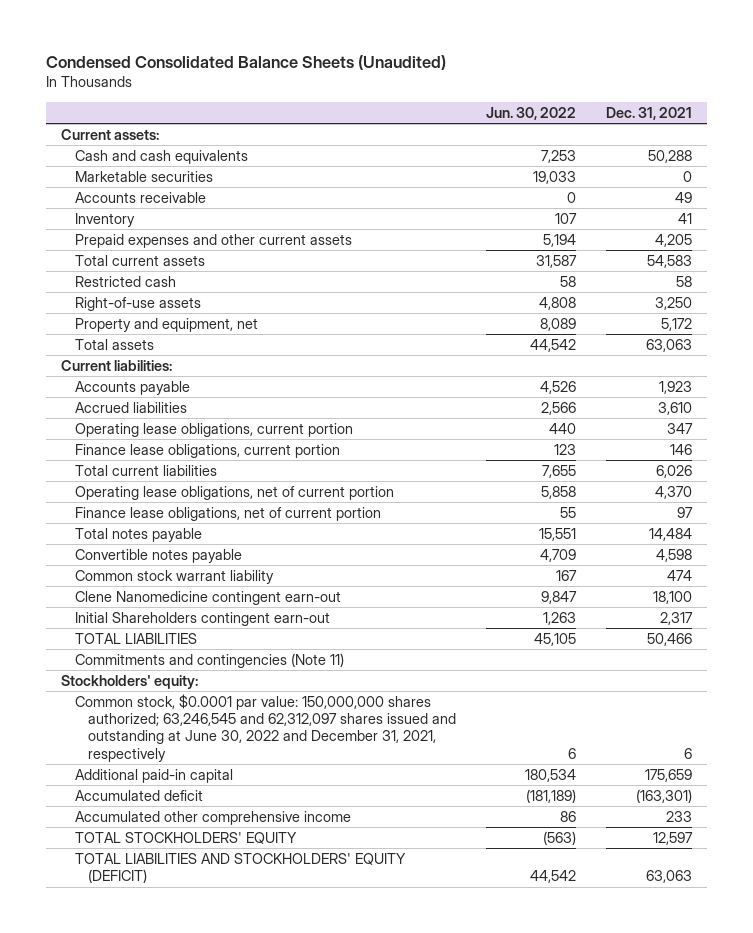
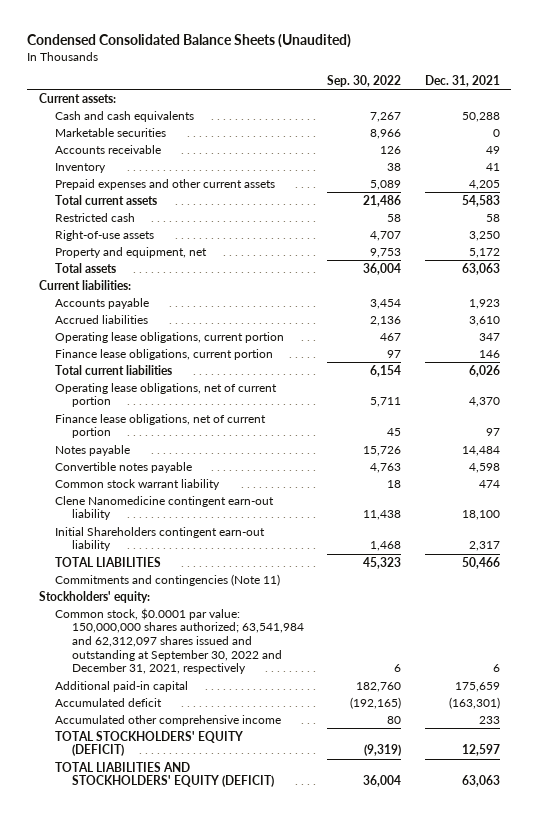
[486,106,577,120] Jun. 30, 2022 -> none
none -> [327,74,402,87] Sep. 30, 2022
[74,527,202,542] Total notes payable -> [55,444,131,456] Notes payable
[74,590,341,605] Clene Nanomedicine contingent earn-out -> [55,495,275,521] Clene Nanomedicine contingent earn-out liability
[74,611,330,626] Initial Shareholders contingent earn-out -> [55,526,266,552] Initial Shareholders contingent earn-out liability
[74,693,457,762] Common stock, $0.0001 par value: 150,000,000 shares authorized; 63,246,545 and 62,312,097 shares issued and outstanding at June 30, 2022 and December 31, 2021, respectively -> [55,607,305,675] Common stock, $0.0001 par value: 150,000,000 shares authorized; 63,541,984 and 62,312,097 shares issued and outstanding at September 30, 2022 and December 31, 2021, respectively
[74,831,297,844] TOTAL STOCKHOLDERS' EQUITY -> [55,730,244,757] TOTAL STOCKHOLDERS' EQUITY (DEFICIT)

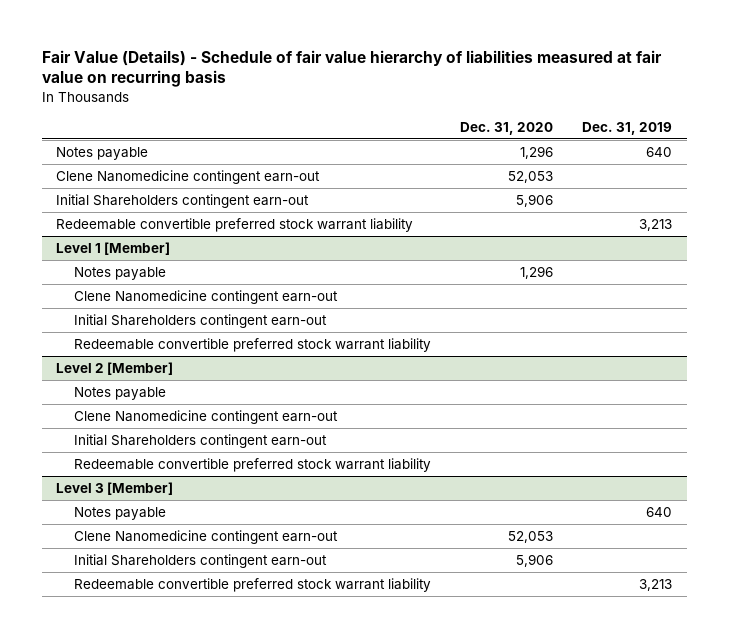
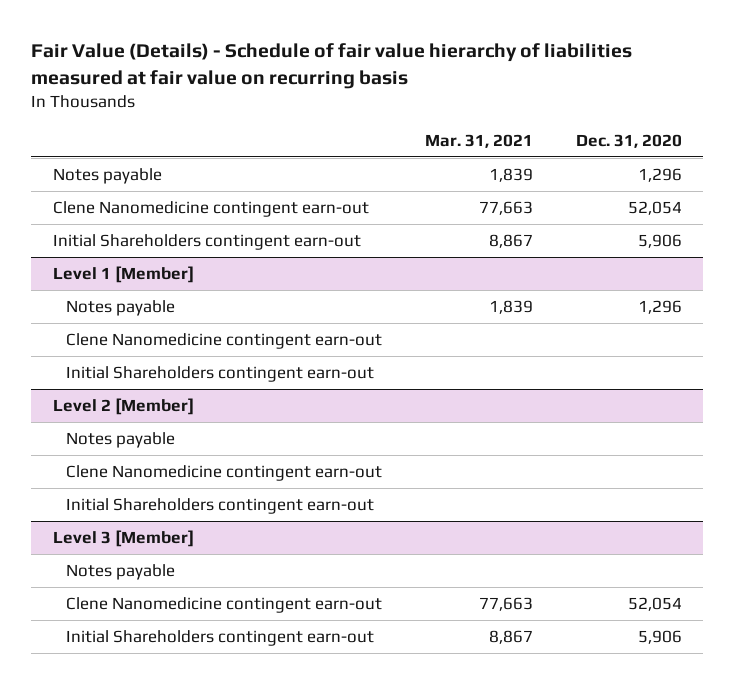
[582,121,673,135] Dec. 31, 2019 -> none
none -> [424,133,533,148] Mar. 31, 2021
[508,170,554,183] 52,053 -> [627,201,682,216] 52,054
[56,217,414,232] Redeemable convertible preferred stock warrant liability -> none
[73,337,431,352] Redeemable convertible preferred stock warrant liability -> none
[73,457,431,472] Redeemable convertible preferred stock warrant liability -> none
[508,530,554,543] 52,053 -> [627,597,682,612] 52,054
[73,577,431,592] Redeemable convertible preferred stock warrant liability -> none

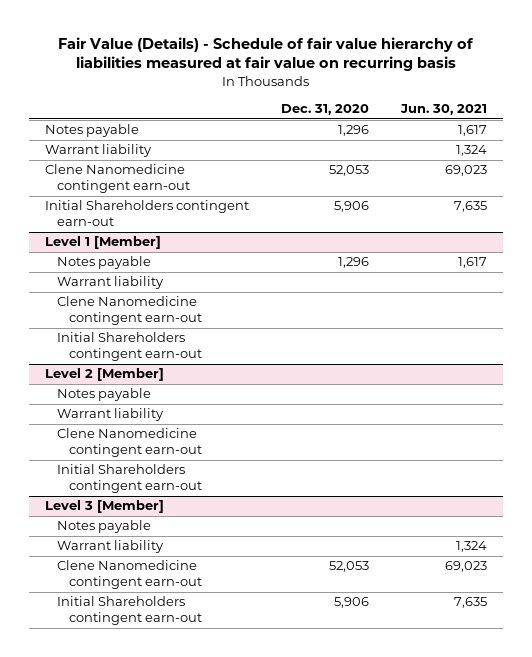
[424,133,533,148] Mar. 31, 2021 -> none
none -> [400,104,488,116] Jun. 30, 2021
none -> [44,144,152,158] Warrant liability
[627,201,682,216] 52,054 -> [328,165,369,177] 52,053
none -> [56,276,164,290] Warrant liability
none -> [56,408,164,422] Warrant liability
none -> [56,540,164,554] Warrant liability
[627,597,682,612] 52,054 -> [328,561,369,573] 52,053

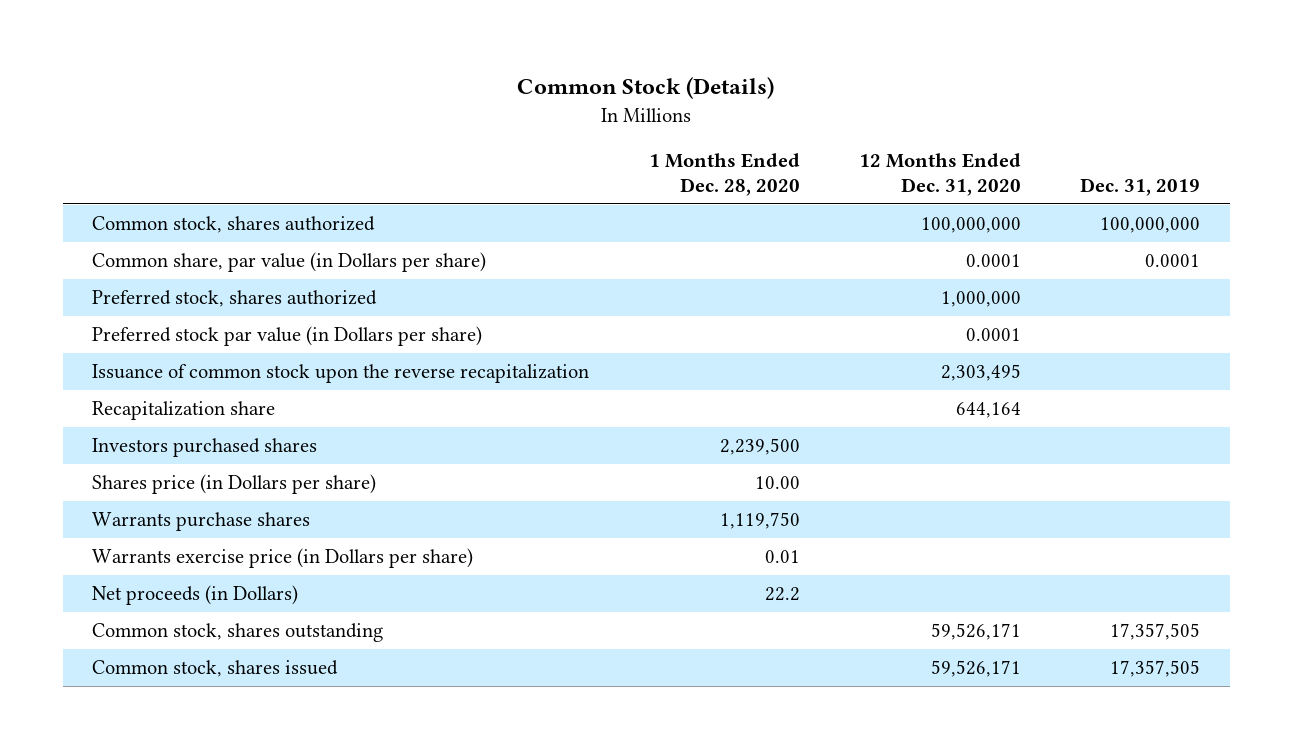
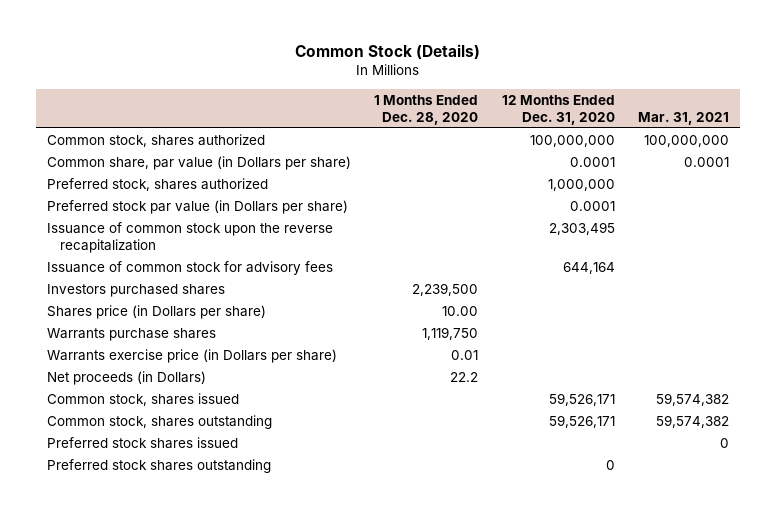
[1080,177,1201,196] Dec. 31, 2019 -> none
none -> [637,111,729,125] Mar. 31, 2021
[92,400,276,420] Recapitalization share -> [47,260,334,275] Issuance of common stock for advisory fees
[92,622,384,642] Common stock, shares outstanding -> [47,414,273,429] Common stock, shares outstanding
none -> [47,436,239,449] Preferred stock shares issued
none -> [47,458,272,473] Preferred stock shares outstanding

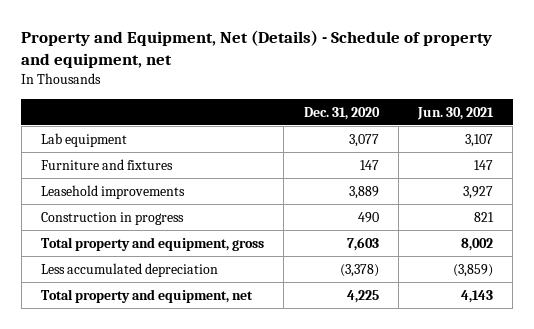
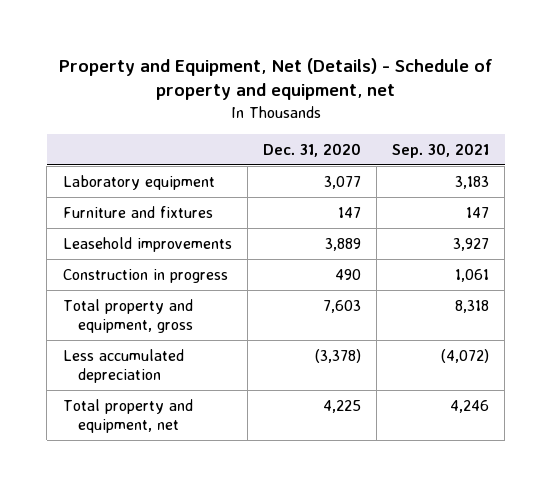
[417,106,495,120] Jun. 30, 2021 -> none
none -> [392,142,490,158] Sep. 30, 2021
[40,132,127,147] Lab equipment -> [62,174,215,190] Laboratory equipment

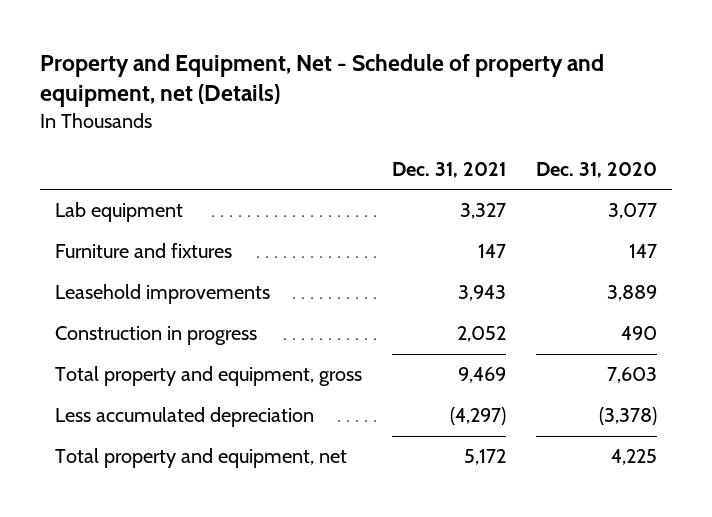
[58,57,493,101] Property and Equipment, Net (Details) - Schedule of property and equipment, net -> [39,53,604,108] Property and Equipment, Net - Schedule of property and equipment, net (Details)
[392,142,490,158] Sep. 30, 2021 -> none
none -> [391,161,506,178] Dec. 31, 2021
[62,174,215,190] Laboratory equipment -> [54,202,183,223] Lab equipment

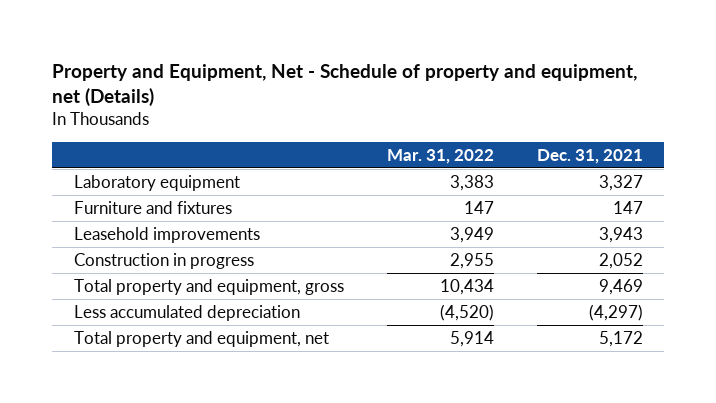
[536,161,658,178] Dec. 31, 2020 -> none
none -> [386,148,494,164] Mar. 31, 2022
[54,202,183,223] Lab equipment -> [73,174,240,191] Laboratory equipment

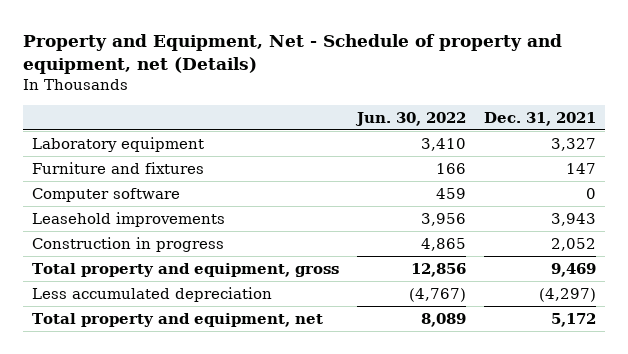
[386,148,494,164] Mar. 31, 2022 -> none
none -> [355,111,467,126] Jun. 30, 2022
none -> [32,187,181,202] Computer software

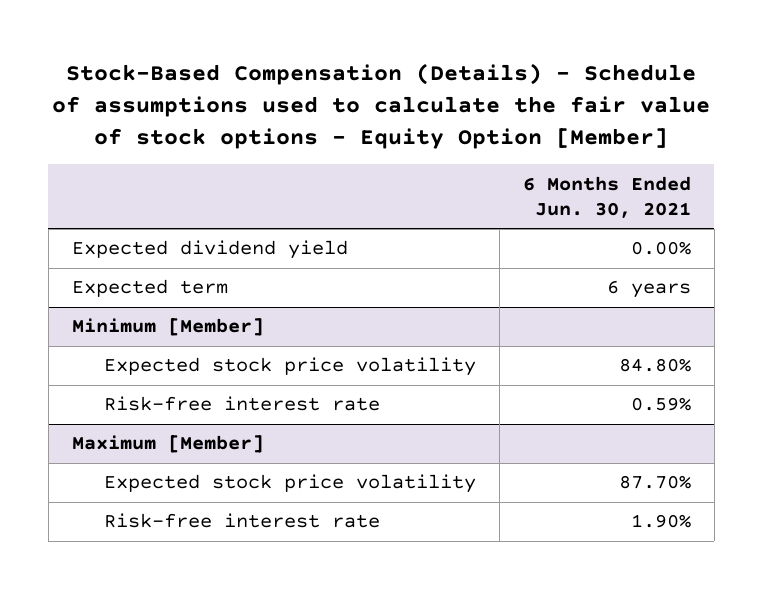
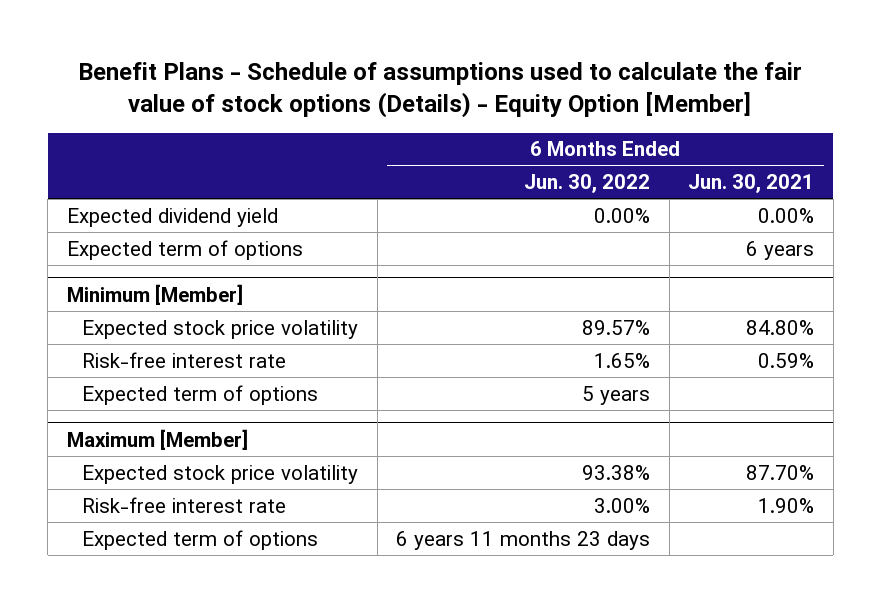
[52,63,711,149] Stock-Based Compensation (Details) - Schedule of assumptions used to calculate the fair value of stock options - Equity Option [Member] -> [78,61,803,118] Benefit Plans - Schedule of assumptions used to calculate the fair value of stock options (Details) - Equity Option [Member]
none -> [524,174,651,194] Jun. 30, 2022
[71,279,228,298] Expected term -> [66,239,303,260] Expected term of options
none -> [82,384,319,405] Expected term of options
none -> [82,529,319,550] Expected term of options

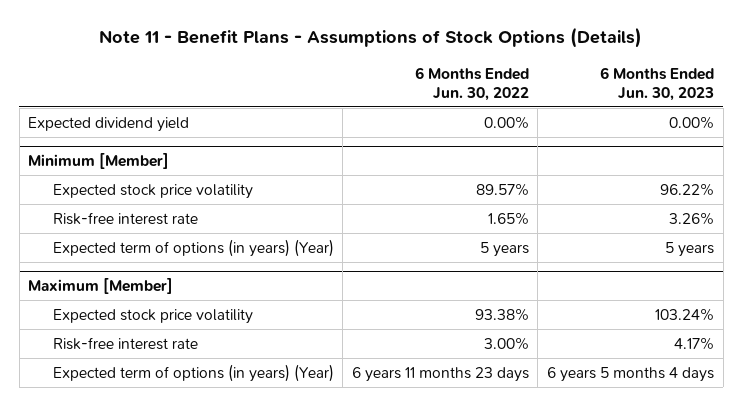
[78,61,803,118] Benefit Plans - Schedule of assumptions used to calculate the fair value of stock options (Details) - Equity Option [Member] -> [99,27,643,49] Note 11 - Benefit Plans - Assumptions of Stock Options (Details)
[688,174,815,194] Jun. 30, 2021 -> none
none -> [600,66,715,101] 6 Months Ended Jun. 30, 2023
[66,239,303,260] Expected term of options -> none
[82,384,319,405] Expected term of options -> [52,238,334,257] Expected term of options (in years) (Year)
[82,529,319,550] Expected term of options -> [52,363,334,382] Expected term of options (in years) (Year)

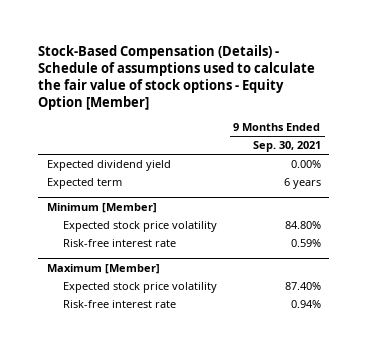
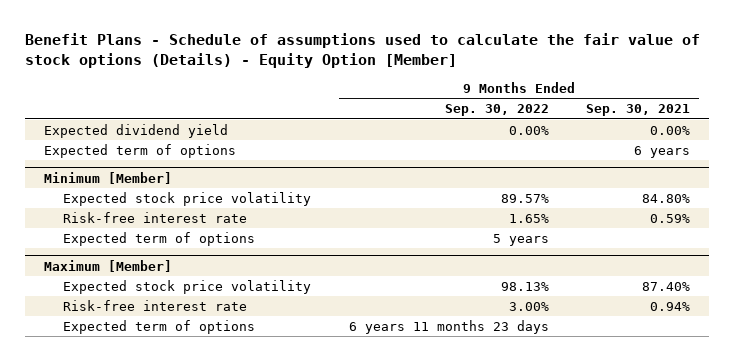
[38,44,316,111] Stock-Based Compensation (Details) - Schedule of assumptions used to calculate the fair value of stock options - Equity Option [Member] -> [25,33,701,69] Benefit Plans - Schedule of assumptions used to calculate the fair value of stock options (Details) - Equity Option [Member]
none -> [444,104,549,117] Sep. 30, 2022
[46,178,122,190] Expected term -> [44,143,237,158] Expected term of options
none -> [63,231,256,246] Expected term of options
none -> [63,319,256,334] Expected term of options

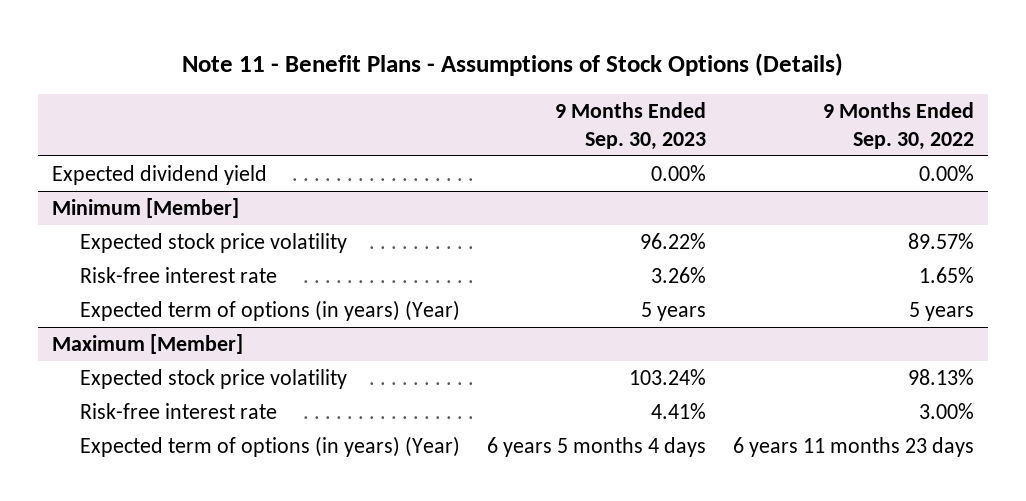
[25,33,701,69] Benefit Plans - Schedule of assumptions used to calculate the fair value of stock options (Details) - Equity Option [Member] -> [182,53,844,77] Note 11 - Benefit Plans - Assumptions of Stock Options (Details)
[585,104,690,117] Sep. 30, 2021 -> none
none -> [555,101,707,150] 9 Months Ended Sep. 30, 2023
[44,143,237,158] Expected term of options -> none
[63,231,256,246] Expected term of options -> [80,299,461,321] Expected term of options (in years) (Year)
[63,319,256,334] Expected term of options -> [80,435,461,457] Expected term of options (in years) (Year)

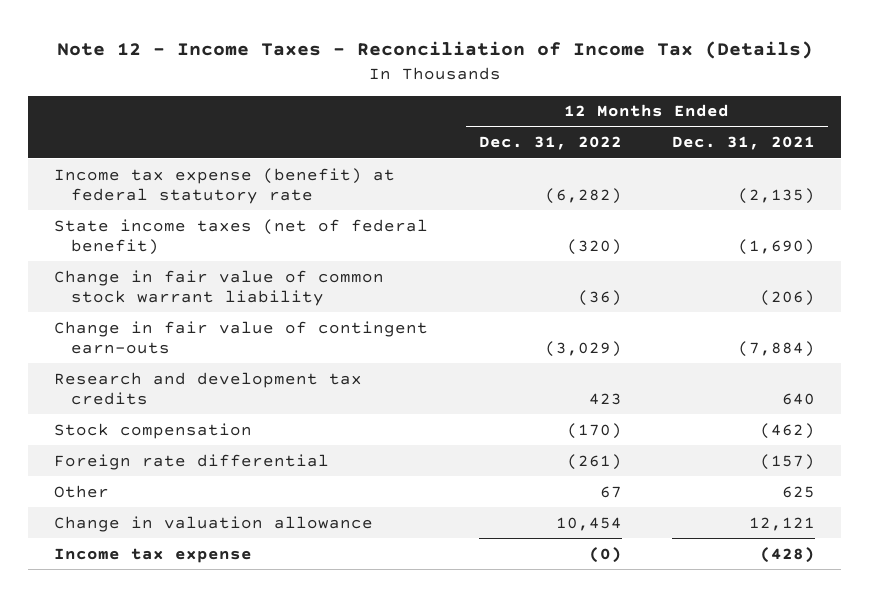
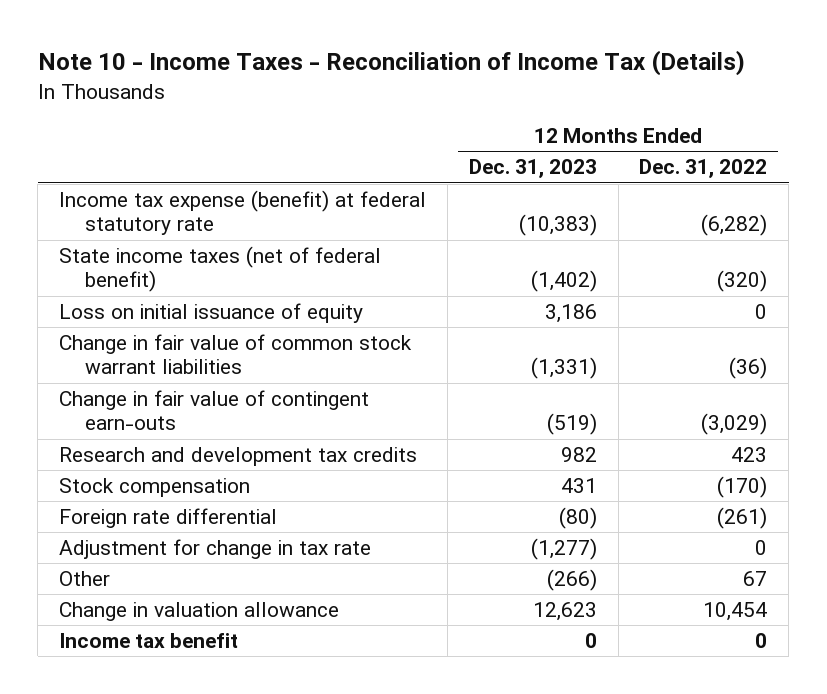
[56,41,813,60] Note 12 - Income Taxes - Reconciliation of Income Tax (Details) -> [37,50,745,77] Note 10 - Income Taxes - Reconciliation of Income Tax (Details)
[672,136,816,151] Dec. 31, 2021 -> none
none -> [468,159,597,179] Dec. 31, 2023
none -> [59,303,364,324] Loss on initial issuance of equity
[53,269,384,306] Change in fair value of common stock warrant liability -> [59,334,413,375] Change in fair value of common stock warrant liabilities
none -> [59,539,372,560] Adjustment for change in tax rate
[53,547,252,563] Income tax expense -> [59,633,239,649] Income tax benefit
[588,546,622,563] (0) -> [755,633,768,649] 0

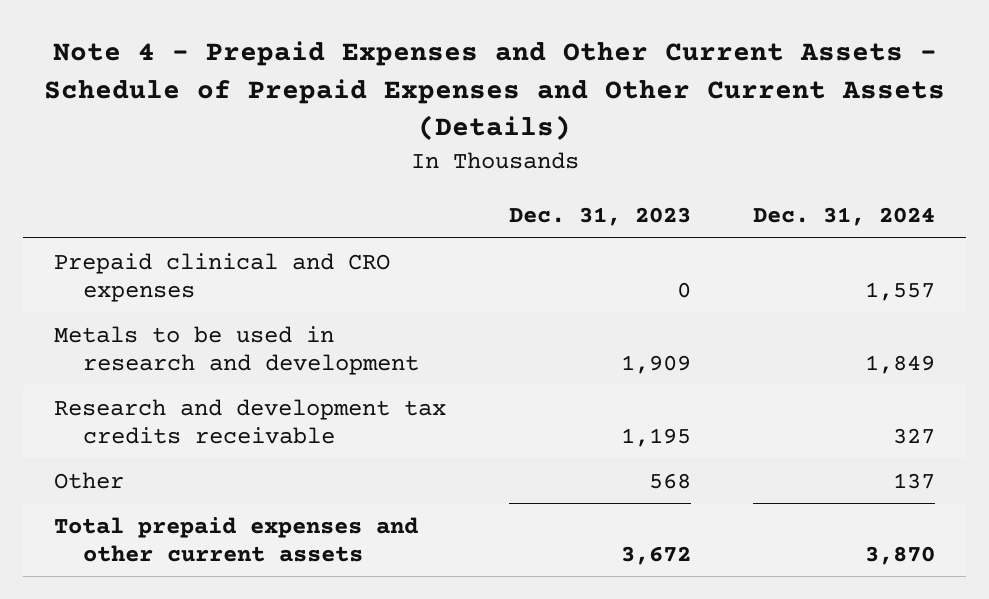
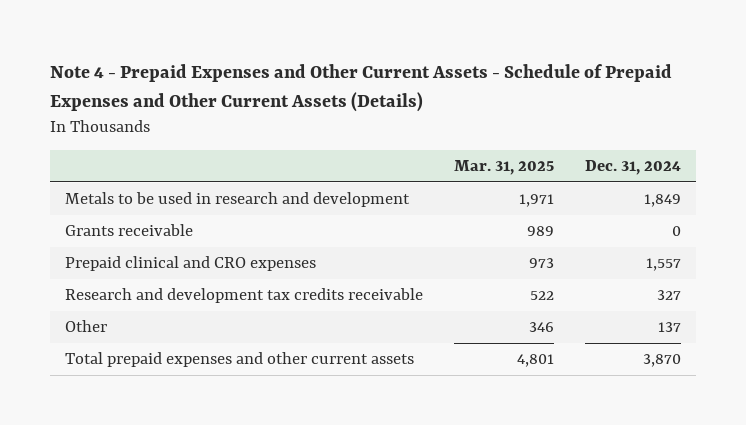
[508,206,691,226] Dec. 31, 2023 -> none
none -> [453,160,554,176] Mar. 31, 2025
none -> [65,224,194,237] Grants receivable
[54,252,391,302] Prepaid clinical and CRO expenses -> [65,256,317,272] Prepaid clinical and CRO expenses

